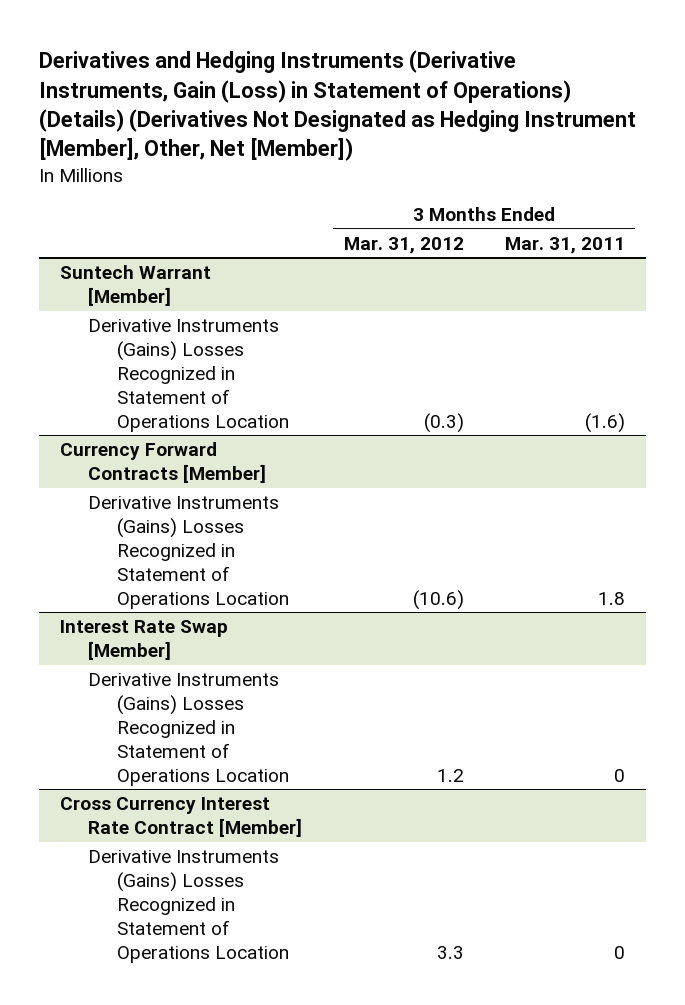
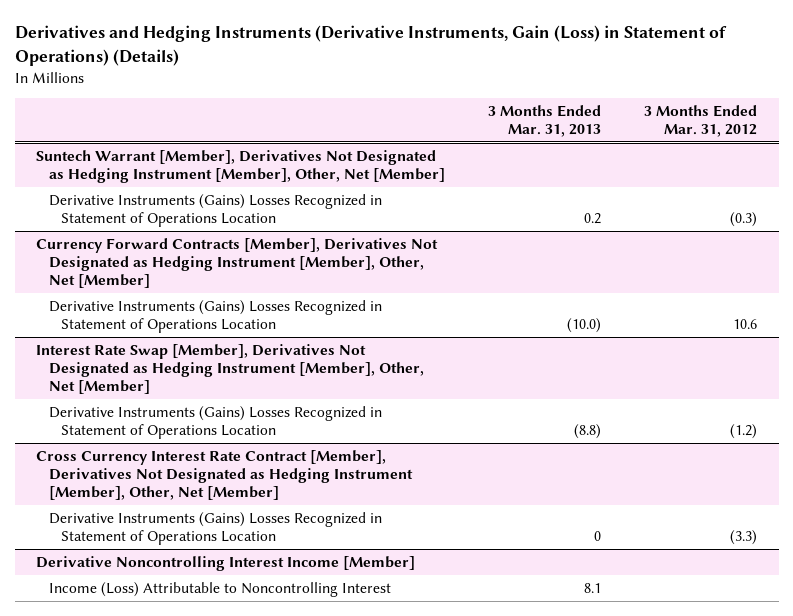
[39,50,637,162] Derivatives and Hedging Instruments (Derivative Instruments, Gain (Loss) in Statement of Operations) (Details) (Derivatives Not Designated as Hedging Instrument [Member], Other, Net [Member]) -> [14,25,727,67] Derivatives and Hedging Instruments (Derivative Instruments, Gain (Loss) in Statement of Operations) (Details)
[505,236,626,254] Mar. 31, 2011 -> none
none -> [487,104,601,137] 3 Months Ended Mar. 31, 2013
[59,264,211,306] Suntech Warrant [Member] -> none
none -> [36,149,445,183] Suntech Warrant [Member], Derivatives Not Designated as Hedging Instrument [Member], Other, Net [Member]
[59,441,267,483] Currency Forward Contracts [Member] -> none
[59,619,228,660] Interest Rate Swap [Member] -> none
[59,796,303,837] Cross Currency Interest Rate Contract [Member] -> none
none -> [36,237,439,288] Currency Forward Contracts [Member], Derivatives Not Designated as Hedging Instrument [Member], Other, Net [Member]
[412,589,464,610] (10.6) -> [733,318,758,329] 10.6
none -> [36,343,424,394] Interest Rate Swap [Member], Derivatives Not Designated as Hedging Instrument [Member], Other, Net [Member]
[436,768,464,782] 1.2 -> [730,423,758,439] (1.2)
none -> [36,449,413,500] Cross Currency Interest Rate Contract [Member], Derivatives Not Designated as Hedging Instrument [Member], Other, Net [Member]
[436,945,464,959] 3.3 -> [730,529,758,545] (3.3)
none -> [36,555,416,571] Derivative Noncontrolling Interest Income [Member]
none -> [48,581,391,597] Income (Loss) Attributable to Noncontrolling Interest

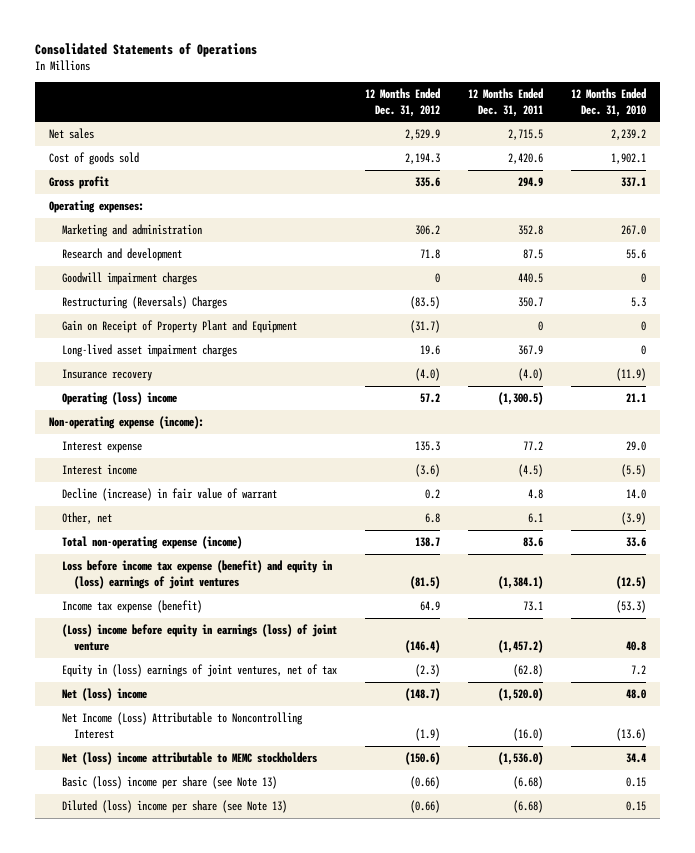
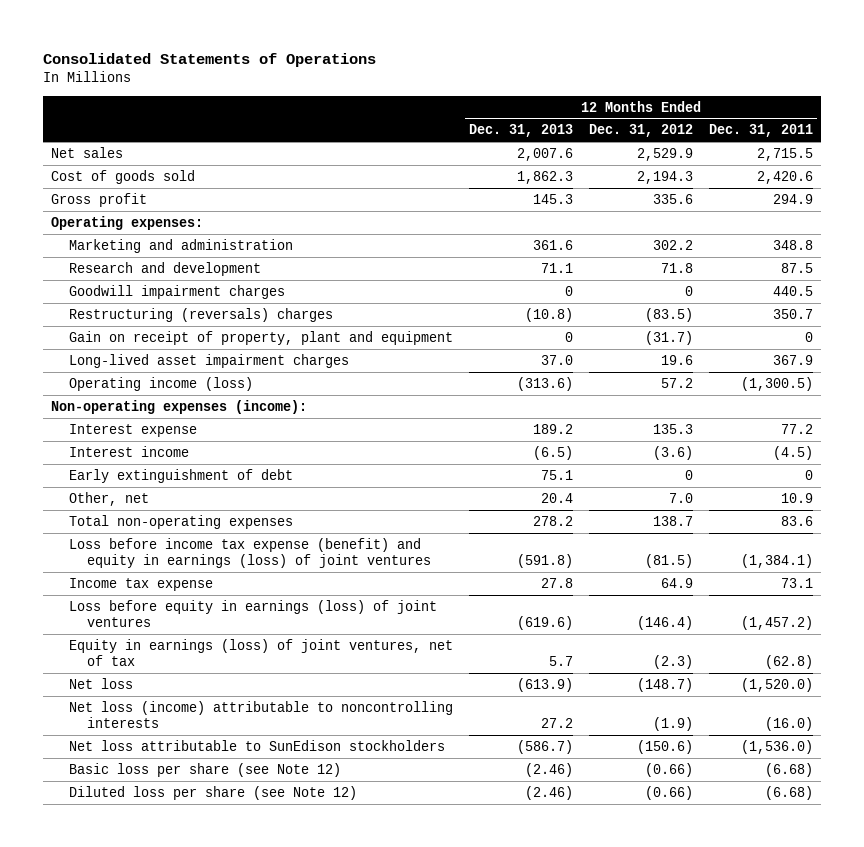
[571,87,647,117] 12 Months Ended Dec. 31, 2010 -> none
none -> [469,124,574,138] Dec. 31, 2013
[414,225,440,236] 306.2 -> [653,239,694,250] 302.2
[517,225,543,236] 352.8 -> [773,239,814,250] 348.8
[61,296,227,310] Restructuring (Reversals) Charges -> [68,307,333,322] Restructuring (reversals) charges
[61,320,297,334] Gain on Receipt of Property Plant and Equipment -> [68,330,453,345] Gain on receipt of property, plant and equipment
[61,369,152,382] Insurance recovery -> none
[61,392,177,406] Operating (loss) income -> [68,376,253,391] Operating income (loss)
[49,416,205,430] Non-operating expense (income): -> [50,399,307,414] Non-operating expenses (income):
[61,488,277,502] Decline (increase) in fair value of warrant -> none
none -> [68,468,293,483] Early extinguishment of debt
[424,513,440,524] 6.8 -> [669,492,694,503] 7.0
[527,513,543,524] 6.1 -> [781,492,814,503] 10.9
[61,536,242,550] Total non-operating expense (income) -> [68,514,293,529] Total non-operating expenses
[61,560,332,589] Loss before income tax expense (benefit) and equity in (loss) earnings of joint ventures -> [68,537,431,569] Loss before income tax expense (benefit) and equity in earnings (loss) of joint ventures
[61,600,202,614] Income tax expense (benefit) -> [68,577,213,591] Income tax expense
[61,624,337,651] (Loss) income before equity in earnings (loss) of joint venture -> [68,599,437,628] Loss before equity in earnings (loss) of joint ventures
[61,664,337,678] Equity in (loss) earnings of joint ventures, net of tax -> [68,638,453,667] Equity in earnings (loss) of joint ventures, net of tax
[61,688,147,702] Net (loss) income -> [68,677,133,689] Net loss
[61,712,303,739] Net Income (Loss) Attributable to Noncontrolling Interest -> [68,700,453,729] Net loss (income) attributable to noncontrolling interests
[61,752,317,766] Net (loss) income attributable to MEMC stockholders -> [68,739,445,751] Net loss attributable to SunEdison stockholders
[61,776,277,790] Basic (loss) income per share (see Note 13) -> [68,762,341,777] Basic loss per share (see Note 12)
[61,800,287,814] Diluted (loss) income per share (see Note 13) -> [68,785,357,800] Diluted loss per share (see Note 12)

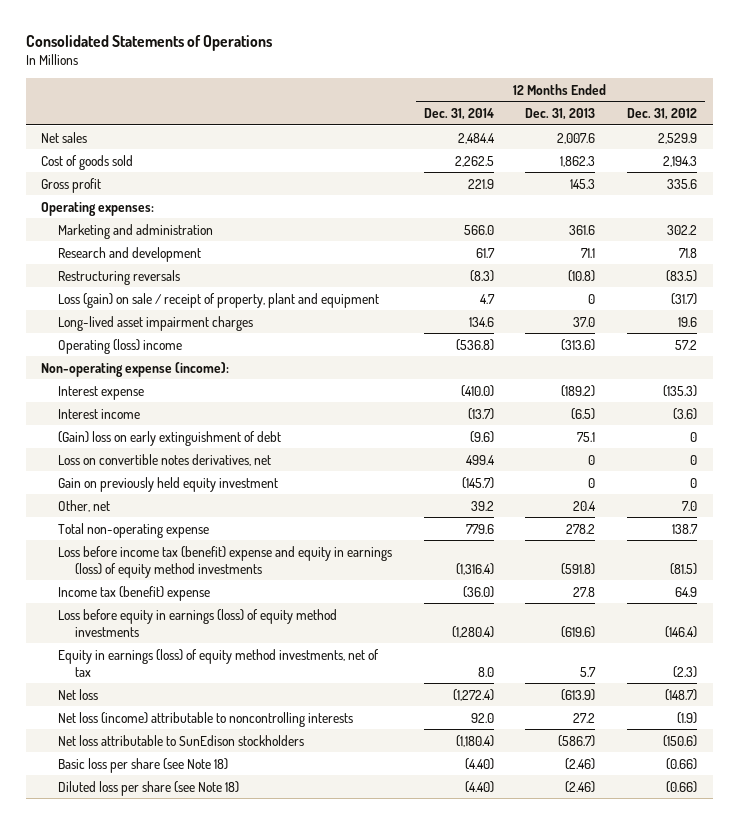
[709,124,814,138] Dec. 31, 2011 -> none
none -> [423,108,494,121] Dec. 31, 2014
[68,284,285,299] Goodwill impairment charges -> none
[68,307,333,322] Restructuring (reversals) charges -> [58,269,181,285] Restructuring reversals
[68,330,453,345] Gain on receipt of property, plant and equipment -> [58,292,380,308] Loss (gain) on sale / receipt of property, plant and equipment
[68,376,253,391] Operating income (loss) -> [58,338,183,354] Operating (loss) income
[50,399,307,414] Non-operating expenses (income): -> [41,361,230,377] Non-operating expense (income):
[533,423,574,434] 189.2 -> [561,384,596,397] (189.2)
[653,423,694,434] 135.3 -> [662,384,697,397] (135.3)
[68,468,293,483] Early extinguishment of debt -> [58,430,282,446] (Gain) loss on early extinguishment of debt
none -> [58,453,272,466] Loss on convertible notes derivatives, net
none -> [58,476,279,492] Gain on previously held equity investment
[68,514,293,529] Total non-operating expenses -> [58,522,210,538] Total non-operating expense
[68,537,431,569] Loss before income tax expense (benefit) and equity in earnings (loss) of joint ventures -> [58,545,393,578] Loss before income tax (benefit) expense and equity in earnings (loss) of equity method investments
[68,577,213,591] Income tax expense -> [58,585,211,601] Income tax (benefit) expense
[68,599,437,628] Loss before equity in earnings (loss) of joint ventures -> [58,608,338,637] Loss before equity in earnings (loss) of equity method investments
[68,638,453,667] Equity in earnings (loss) of joint ventures, net of tax -> [58,648,380,677] Equity in earnings (loss) of equity method investments, net of tax
[68,762,341,777] Basic loss per share (see Note 12) -> [58,757,229,773] Basic loss per share (see Note 18)
[68,785,357,800] Diluted loss per share (see Note 12) -> [58,780,240,796] Diluted loss per share (see Note 18)

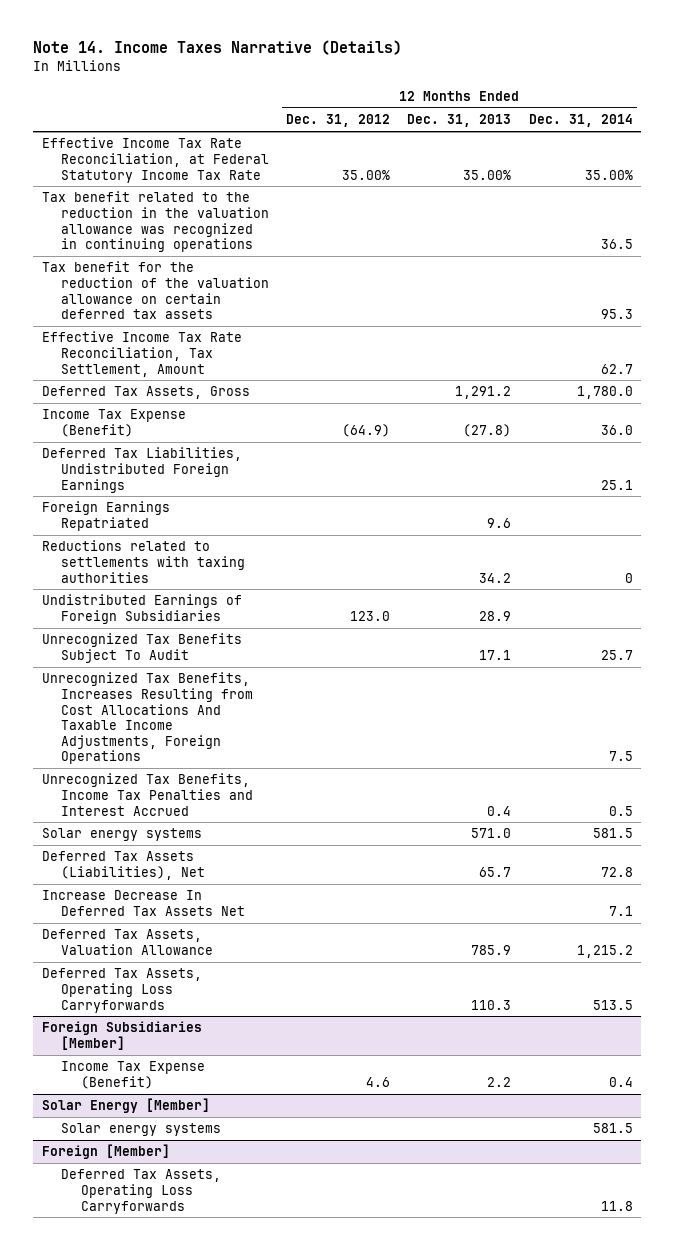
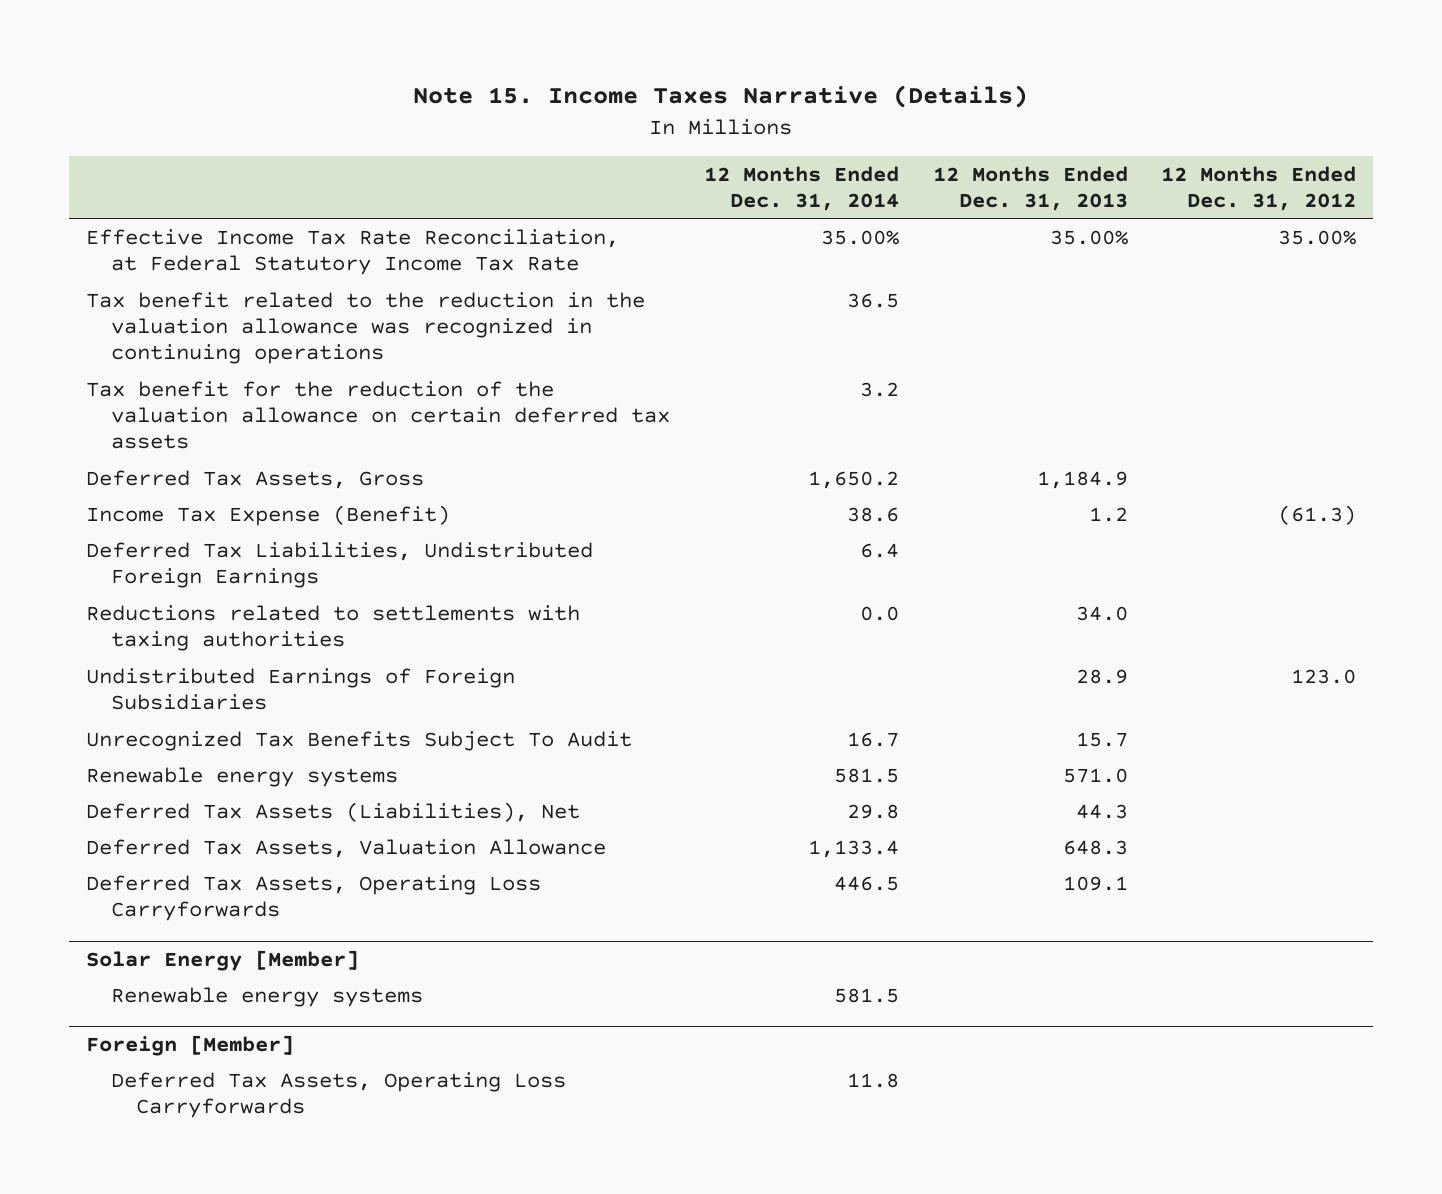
[32,40,402,56] Note 14. Income Taxes Narrative (Details) -> [412,85,1028,109] Note 15. Income Taxes Narrative (Details)
[41,331,242,377] Effective Income Tax Rate Reconciliation, Tax Settlement, Amount -> none
[41,501,170,532] Foreign Earnings Repatriated -> none
[600,309,633,320] 95.3 -> [859,381,899,397] 3.2
[455,386,512,400] 1,291.2 -> [1036,470,1128,489] 1,184.9
[576,386,633,400] 1,780.0 -> [807,470,899,489] 1,650.2
[342,424,391,438] (64.9) -> [1278,504,1357,525] (61.3)
[463,424,512,438] (27.8) -> [1088,506,1128,522] 1.2
[600,425,633,436] 36.0 -> [846,506,899,522] 38.6
[600,479,633,490] 25.1 -> [859,542,899,558] 6.4
[479,572,512,583] 34.2 -> [1075,605,1128,621] 34.0
[624,572,633,583] 0 -> [859,605,899,621] 0.0
[41,672,254,765] Unrecognized Tax Benefits, Increases Resulting from Cost Allocations And Taxable Income Adjustments, Foreign Operations -> none
[41,773,254,816] Unrecognized Tax Benefits, Income Tax Penalties and Interest Accrued -> none
[41,890,246,917] Increase Decrease In Deferred Tax Assets Net -> none
[41,1021,202,1051] Foreign Subsidiaries [Member] -> none
[61,1061,206,1090] Income Tax Expense (Benefit) -> none
[479,650,512,661] 17.1 -> [1075,731,1128,747] 15.7
[600,650,633,661] 25.7 -> [846,731,899,747] 16.7
[41,828,202,842] Solar energy systems -> [85,766,398,787] Renewable energy systems
[479,867,512,878] 65.7 -> [1075,803,1128,819] 44.3
[600,867,633,878] 72.8 -> [846,803,899,819] 29.8
[471,945,512,956] 785.9 -> [1062,839,1128,855] 648.3
[576,945,633,959] 1,215.2 -> [807,839,899,858] 1,133.4
[471,999,512,1010] 110.3 -> [1062,875,1128,891] 109.1
[592,999,633,1010] 513.5 -> [833,875,899,891] 446.5
[61,1123,222,1137] Solar energy systems -> [110,986,423,1007] Renewable energy systems

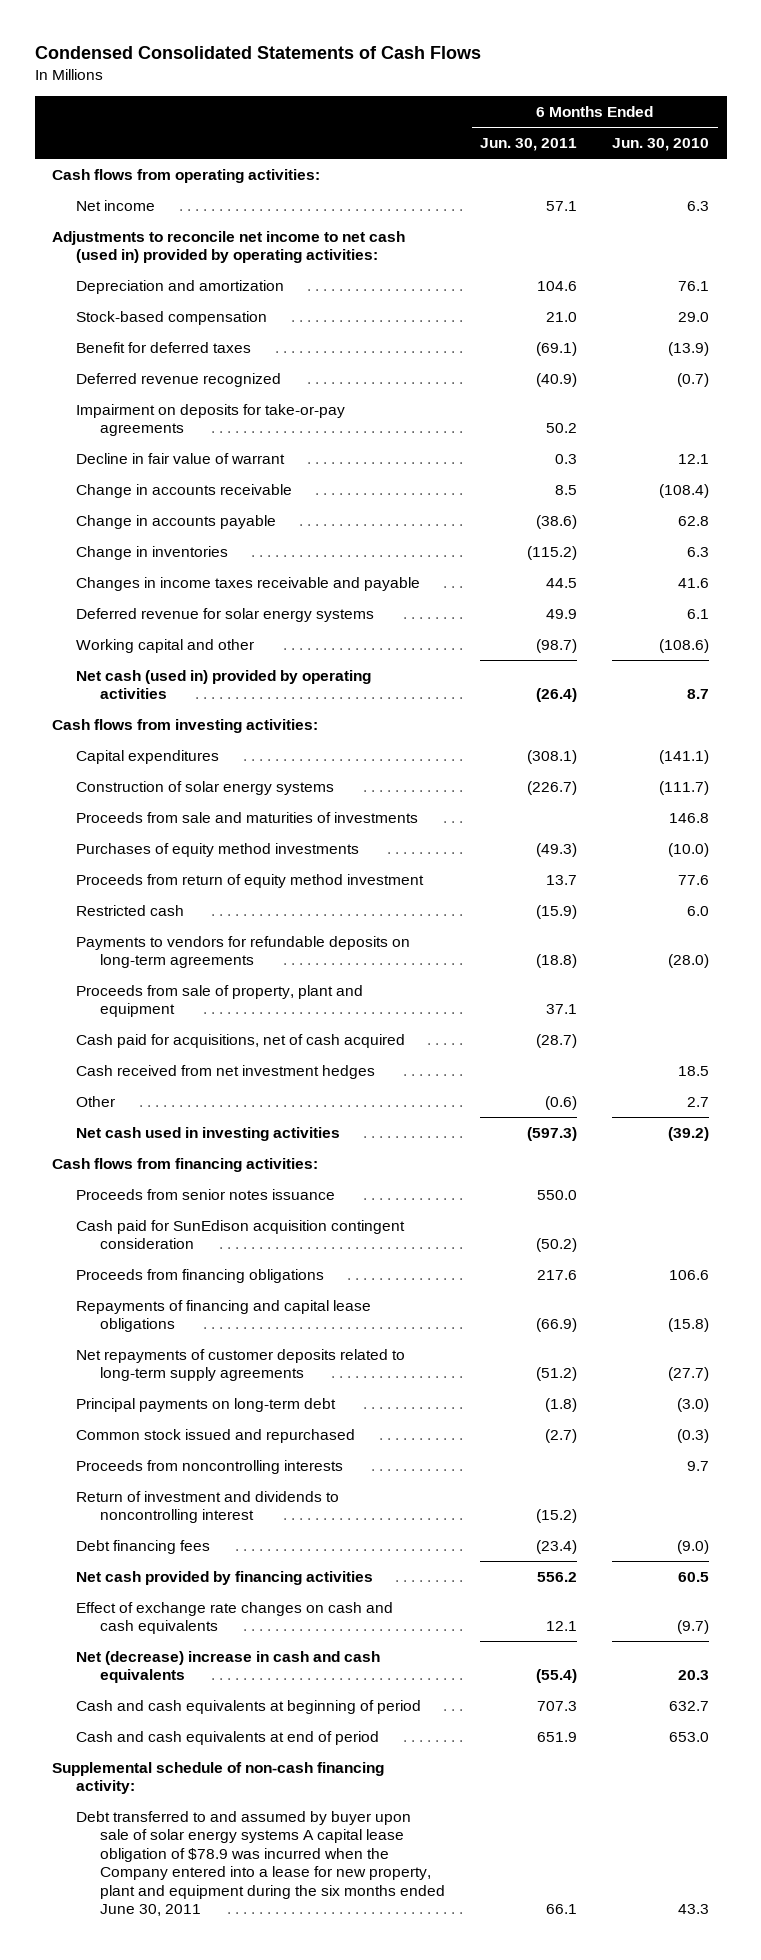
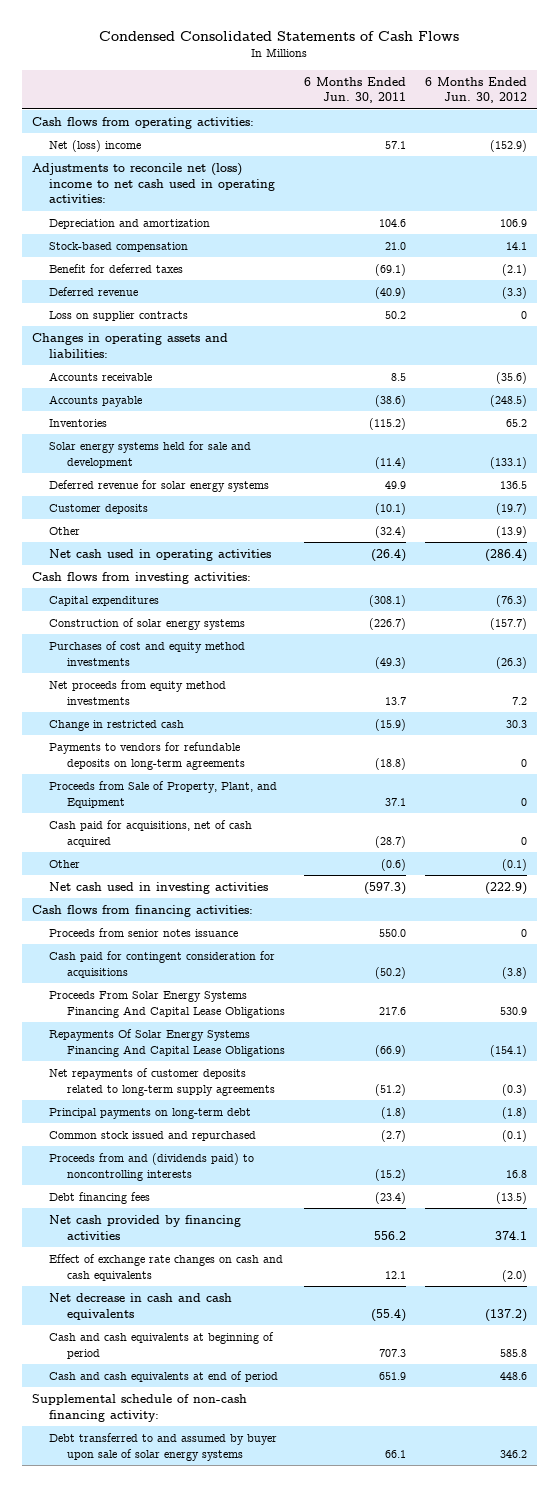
[612,137,710,151] Jun. 30, 2010 -> none
none -> [425,76,528,104] 6 Months Ended Jun. 30, 2012
[76,199,156,211] Net income -> [49,139,142,152] Net (loss) income
[52,230,406,264] Adjustments to reconcile net income to net cash (used in) provided by operating activities: -> [31,162,276,204] Adjustments to reconcile net (loss) income to net cash used in operating activities:
[76,452,286,464] Decline in fair value of warrant -> none
[76,576,421,591] Changes in income taxes receivable and payable -> none
[76,372,282,387] Deferred revenue recognized -> [49,286,139,296] Deferred revenue
[76,403,346,437] Impairment on deposits for take-or-pay agreements -> [49,310,189,321] Loss on supplier contracts
none -> [31,332,228,358] Changes in operating assets and liabilities:
[76,483,293,498] Change in accounts receivable -> [49,371,153,381] Accounts receivable
[76,514,277,529] Change in accounts payable -> [49,394,143,407] Accounts payable
[76,545,229,560] Change in inventories -> [49,418,108,427] Inventories
none -> [49,440,252,468] Solar energy systems held for sale and development
none -> [49,503,149,514] Customer deposits
[76,638,255,653] Working capital and other -> [49,526,81,535] Other
[536,638,578,653] (98.7) -> [374,525,406,538] (32.4)
[76,669,372,700] Net cash (used in) provided by operating activities -> [49,548,272,561] Net cash used in operating activities
[76,811,419,823] Proceeds from sale and maturities of investments -> none
[76,842,360,857] Purchases of equity method investments -> [49,640,246,666] Purchases of cost and equity method investments
[76,873,425,888] Proceeds from return of equity method investment -> [49,679,227,705] Net proceeds from equity method investments
[76,904,185,916] Restricted cash -> [49,719,185,731] Change in restricted cash
[76,984,364,1018] Proceeds from sale of property, plant and equipment -> [49,780,278,808] Proceeds from Sale of Property, Plant, and Equipment
[76,1064,376,1079] Cash received from net investment hedges -> none
[76,1219,406,1250] Cash paid for SunEdison acquisition contingent consideration -> [49,950,276,978] Cash paid for contingent consideration for acquisitions
[76,1268,325,1283] Proceeds from financing obligations -> [49,990,285,1018] Proceeds From Solar Energy Systems Financing And Capital Lease Obligations
[76,1299,372,1333] Repayments of financing and capital lease obligations -> [49,1028,285,1057] Repayments Of Solar Energy Systems Financing And Capital Lease Obligations
[76,1459,344,1474] Proceeds from noncontrolling interests -> none
[76,1490,340,1524] Return of investment and dividends to noncontrolling interest -> [49,1152,255,1181] Proceeds from and (dividends paid) to noncontrolling interests
[76,1650,381,1684] Net (decrease) increase in cash and cash equivalents -> [49,1292,233,1320] Net decrease in cash and cash equivalents
[76,1810,446,1917] Debt transferred to and assumed by buyer upon sale of solar energy systems A capital lease obligation of $78.9 was incurred when the Company entered into a lease for new property, plant and equipment during the six months ended June 30, 2011 -> [49,1432,278,1461] Debt transferred to and assumed by buyer upon sale of solar energy systems

